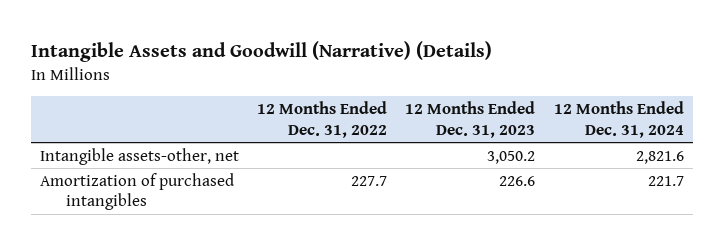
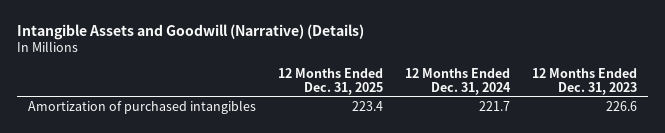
[256,101,387,138] 12 Months Ended Dec. 31, 2022 -> none
none -> [278,68,384,96] 12 Months Ended Dec. 31, 2025
[39,147,239,165] Intangible assets-other, net -> none

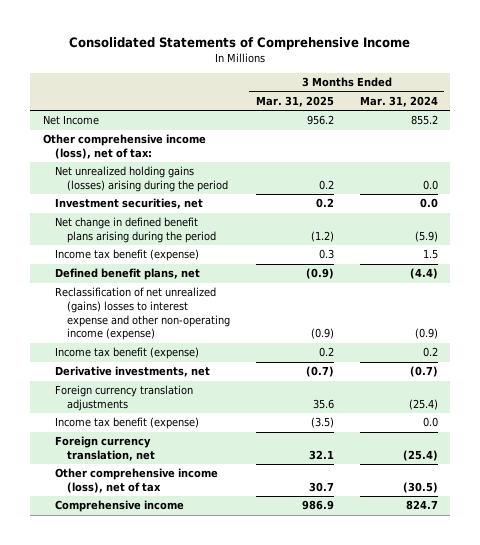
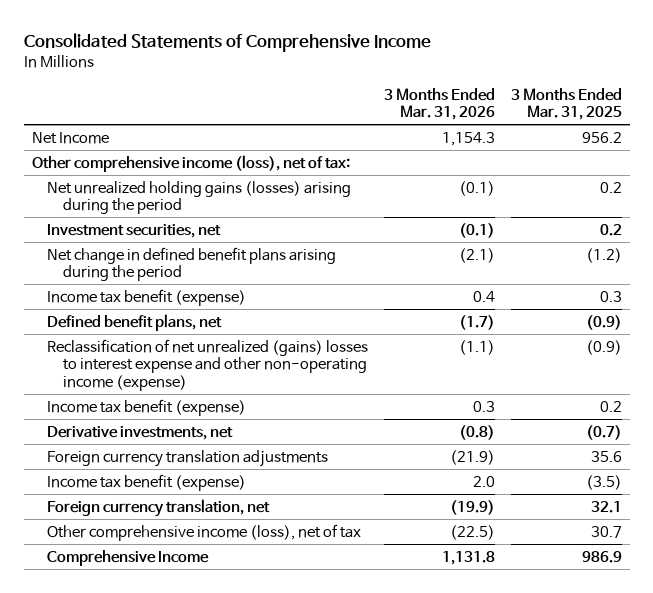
[359,95,438,107] Mar. 31, 2024 -> none
none -> [383,87,495,121] 3 Months Ended Mar. 31, 2026
[54,500,184,513] Comprehensive income -> [47,549,210,566] Comprehensive Income

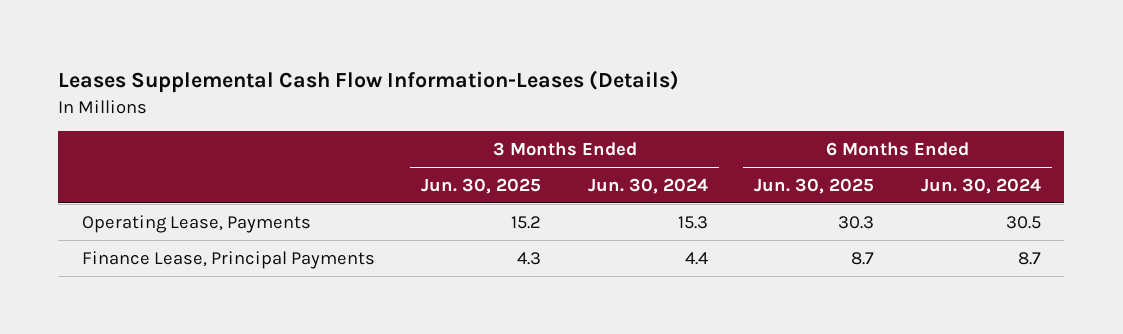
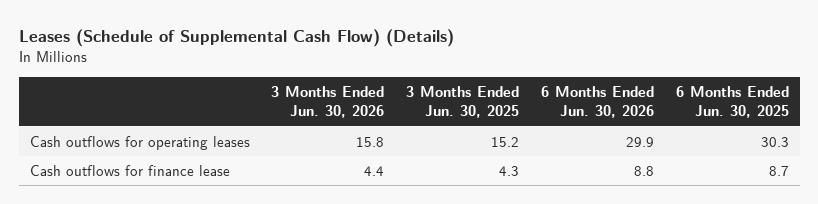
[58,70,680,94] Leases Supplemental Cash Flow Information-Leases (Details) -> [18,29,454,48] Leases (Schedule of Supplemental Cash Flow) (Details)
[587,177,708,194] Jun. 30, 2024 -> none
[920,177,1041,194] Jun. 30, 2024 -> none
none -> [271,86,385,119] 3 Months Ended Jun. 30, 2026
none -> [540,86,654,119] 6 Months Ended Jun. 30, 2026
[81,214,311,233] Operating Lease, Payments -> [29,135,250,150] Cash outflows for operating leases
[81,250,375,269] Finance Lease, Principal Payments -> [29,164,230,176] Cash outflows for finance lease

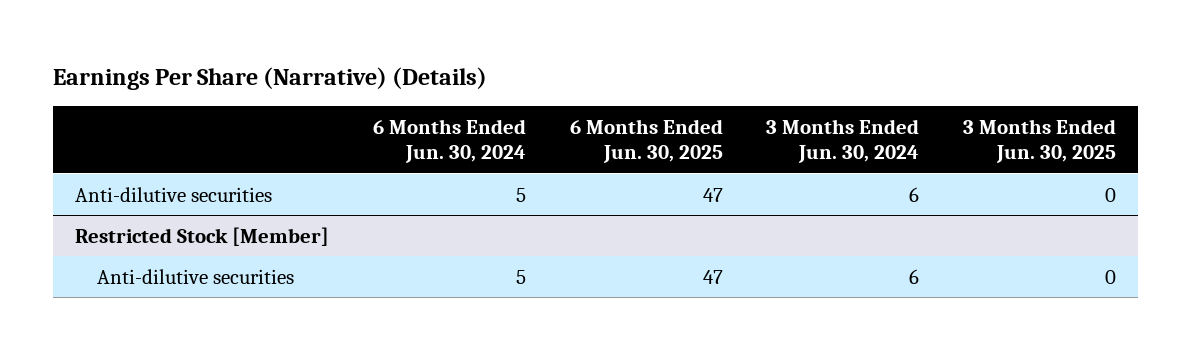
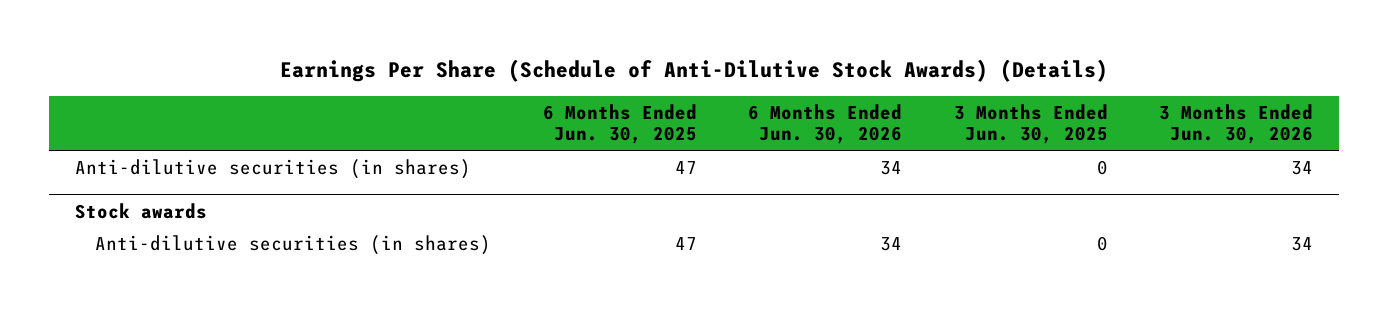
[53,67,488,91] Earnings Per Share (Narrative) (Details) -> [279,59,1108,83] Earnings Per Share (Schedule of Anti-Dilutive Stock Awards) (Details)
[372,118,526,163] 6 Months Ended Jun. 30, 2024 -> none
[766,118,920,163] 3 Months Ended Jun. 30, 2024 -> none
none -> [748,103,903,145] 6 Months Ended Jun. 30, 2026
none -> [1159,103,1314,145] 3 Months Ended Jun. 30, 2026
[75,186,273,202] Anti-dilutive securities -> [74,158,471,179] Anti-dilutive securities (in shares)
[75,226,330,246] Restricted Stock [Member] -> [74,202,207,219] Stock awards
[97,268,295,284] Anti-dilutive securities -> [95,234,492,255] Anti-dilutive securities (in shares)

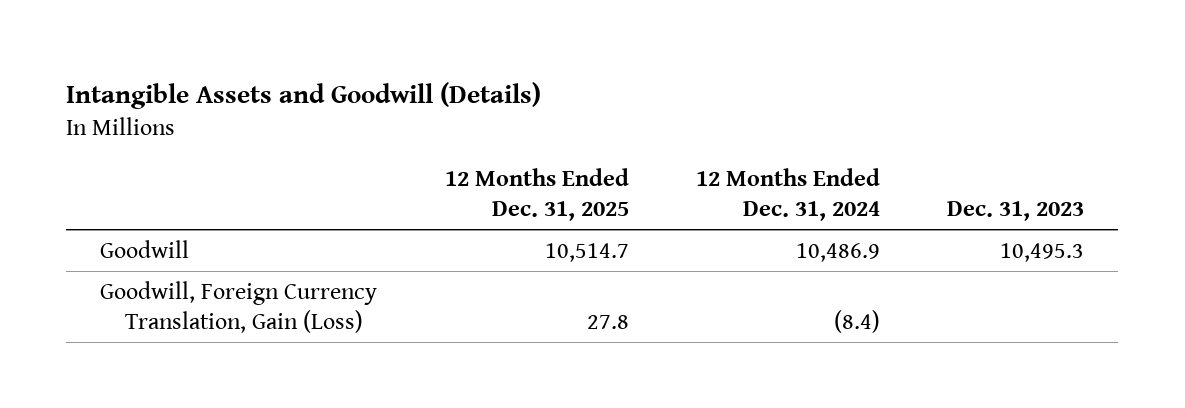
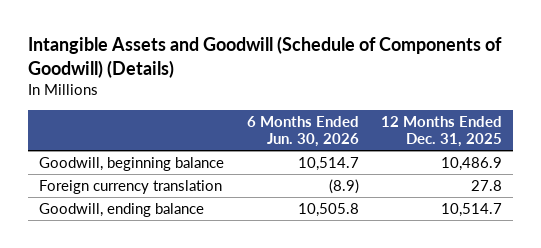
[66,81,542,109] Intangible Assets and Goodwill (Details) -> [27,36,502,78] Intangible Assets and Goodwill (Schedule of Components of Goodwill) (Details)
[696,167,881,222] 12 Months Ended Dec. 31, 2024 -> none
[947,201,1085,222] Dec. 31, 2023 -> none
none -> [246,115,359,148] 6 Months Ended Jun. 30, 2026
[100,239,190,258] Goodwill -> [39,156,225,171] Goodwill, beginning balance
[544,242,629,262] 10,514.7 -> [440,156,502,171] 10,486.9
[100,280,378,334] Goodwill, Foreign Currency Translation, Gain (Loss) -> [39,179,223,194] Foreign currency translation
none -> [39,202,205,217] Goodwill, ending balance

